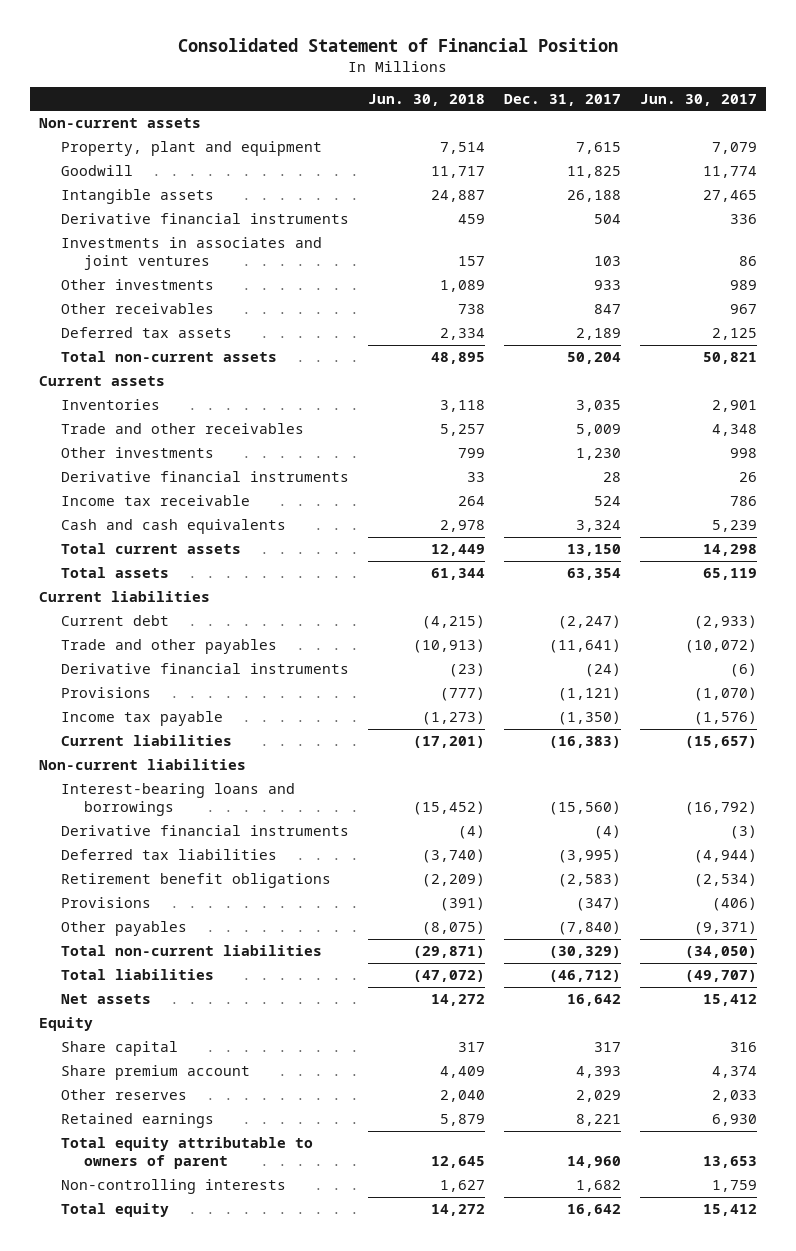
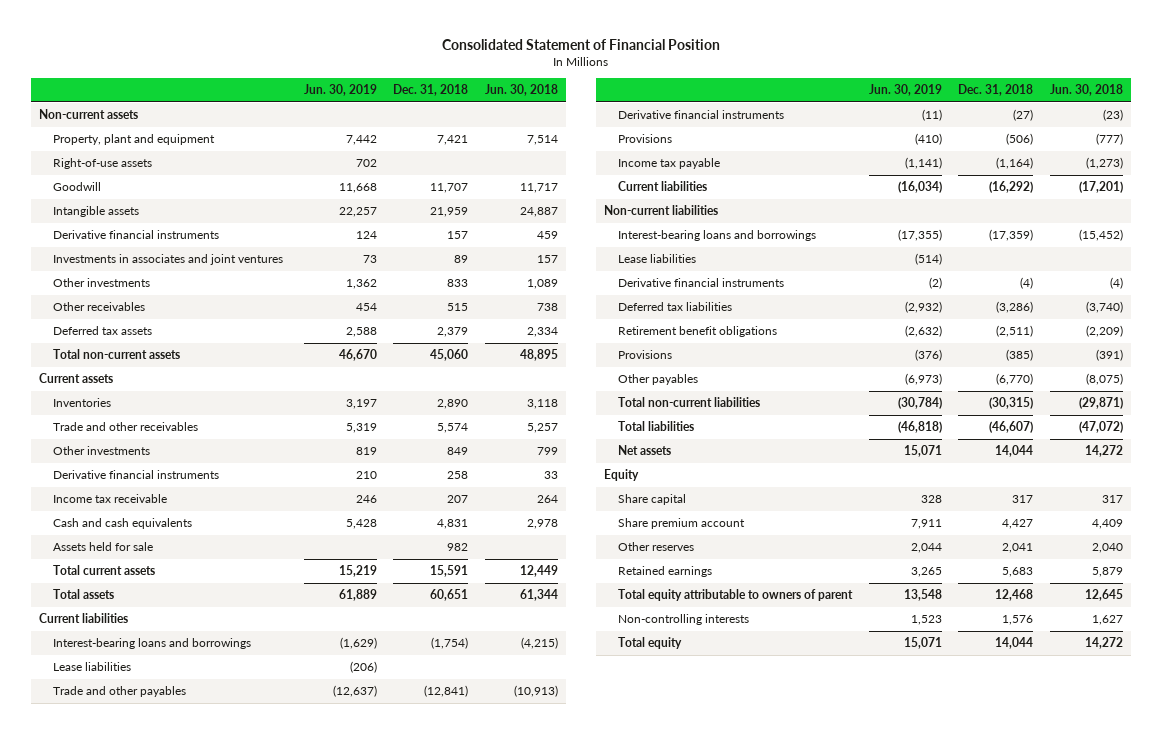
[503,93,621,106] Dec. 31, 2017 -> none
[639,93,757,106] Jun. 30, 2017 -> none
none -> [303,84,377,97] Jun. 30, 2019
none -> [393,84,469,97] Dec. 31, 2018
none -> [53,158,153,170] Right-of-use assets
none -> [53,542,154,552] Assets held for sale
[61,615,170,627] Current debt -> [53,638,252,650] Interest-bearing loans and borrowings
none -> [53,662,132,672] Lease liabilities
none -> [618,254,697,264] Lease liabilities

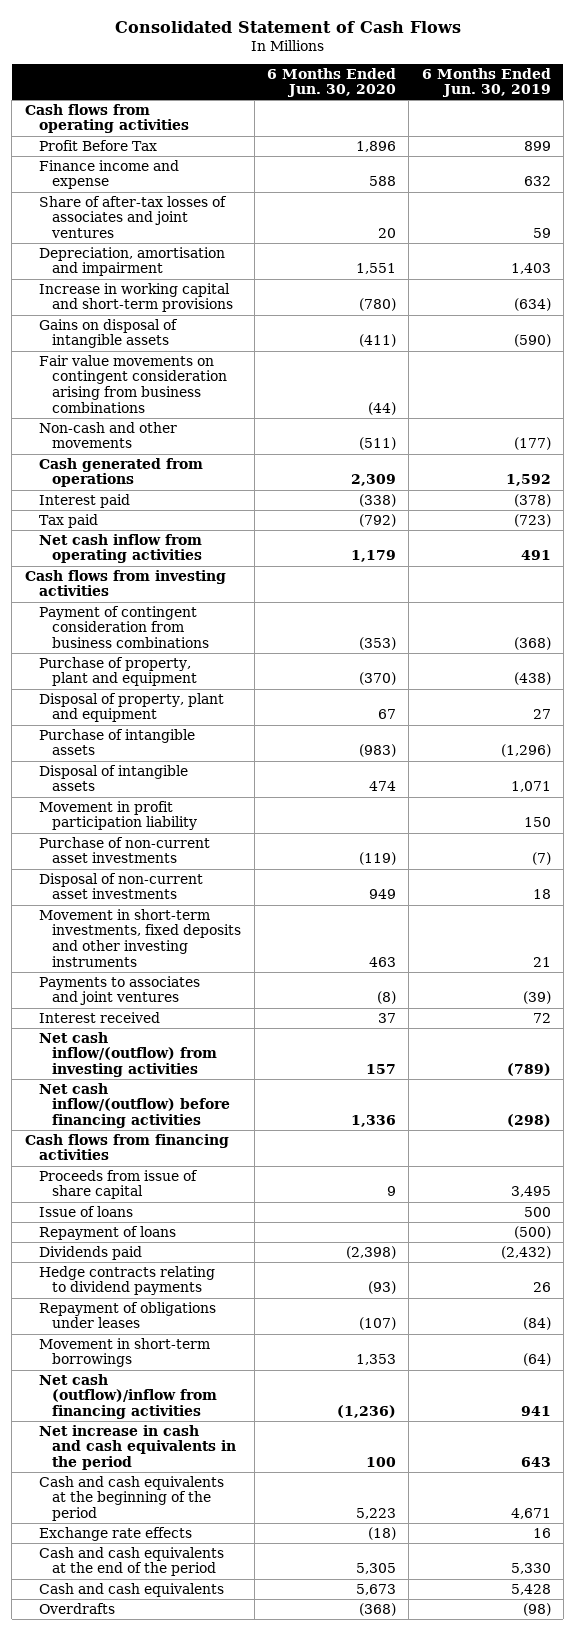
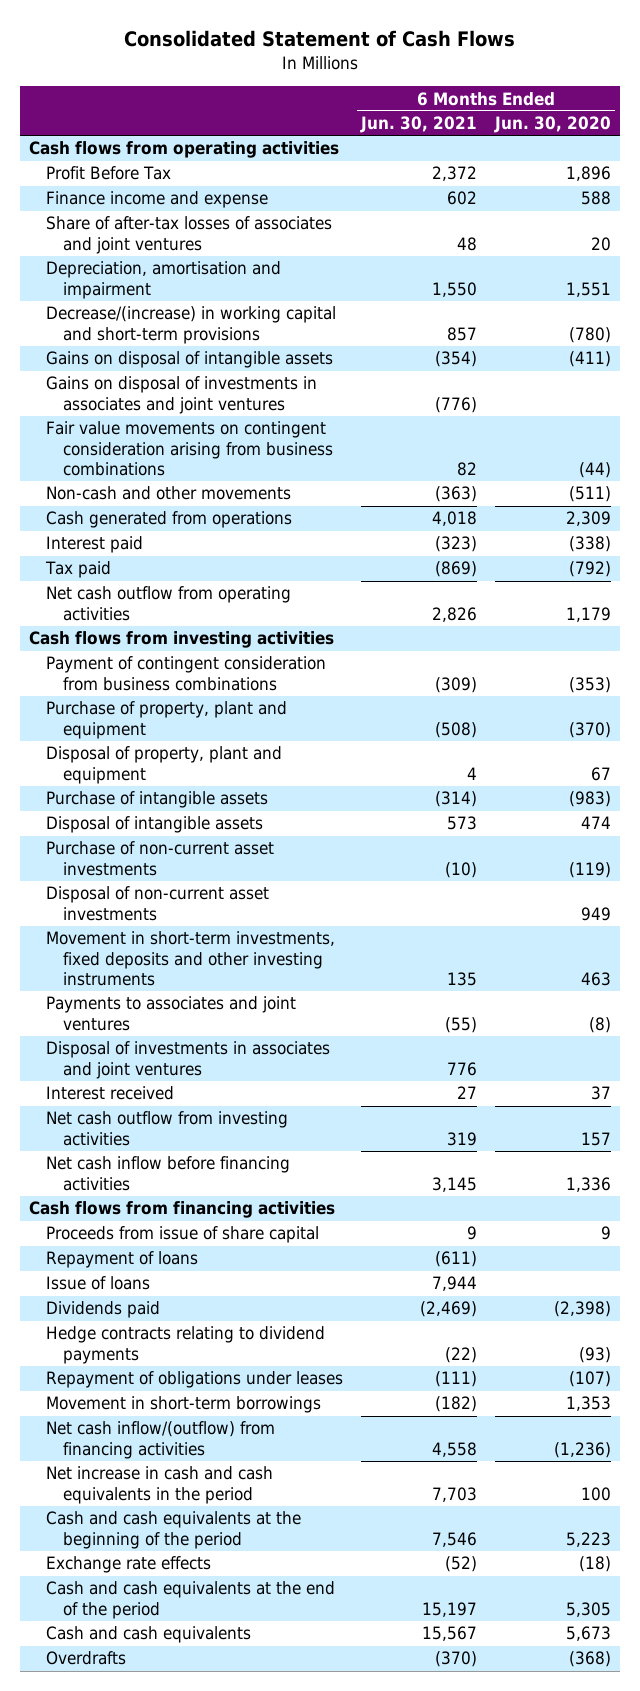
[421,67,551,98] 6 Months Ended Jun. 30, 2019 -> none
none -> [360,116,478,134] Jun. 30, 2021
[38,282,234,313] Increase in working capital and short-term provisions -> [46,306,337,344] Decrease/(increase) in working capital and short-term provisions
none -> [46,376,318,414] Gains on disposal of investments in associates and joint ventures
[38,533,203,564] Net cash inflow from operating activities -> [46,586,292,621] Net cash outflow from operating activities
[38,800,198,831] Movement in profit participation liability -> none
none -> [46,1041,331,1079] Disposal of investments in associates and joint ventures
[38,1031,218,1078] Net cash inflow/(outflow) from investing activities -> [46,1111,289,1146] Net cash outflow from investing activities
[38,1082,231,1129] Net cash inflow/(outflow) before financing activities -> [46,1156,291,1191] Net cash inflow before financing activities
[38,1205,133,1217] Issue of loans -> [46,1276,151,1291] Issue of loans
[38,1373,218,1420] Net cash (outflow)/inflow from financing activities -> [46,1421,276,1459] Net cash inflow/(outflow) from financing activities

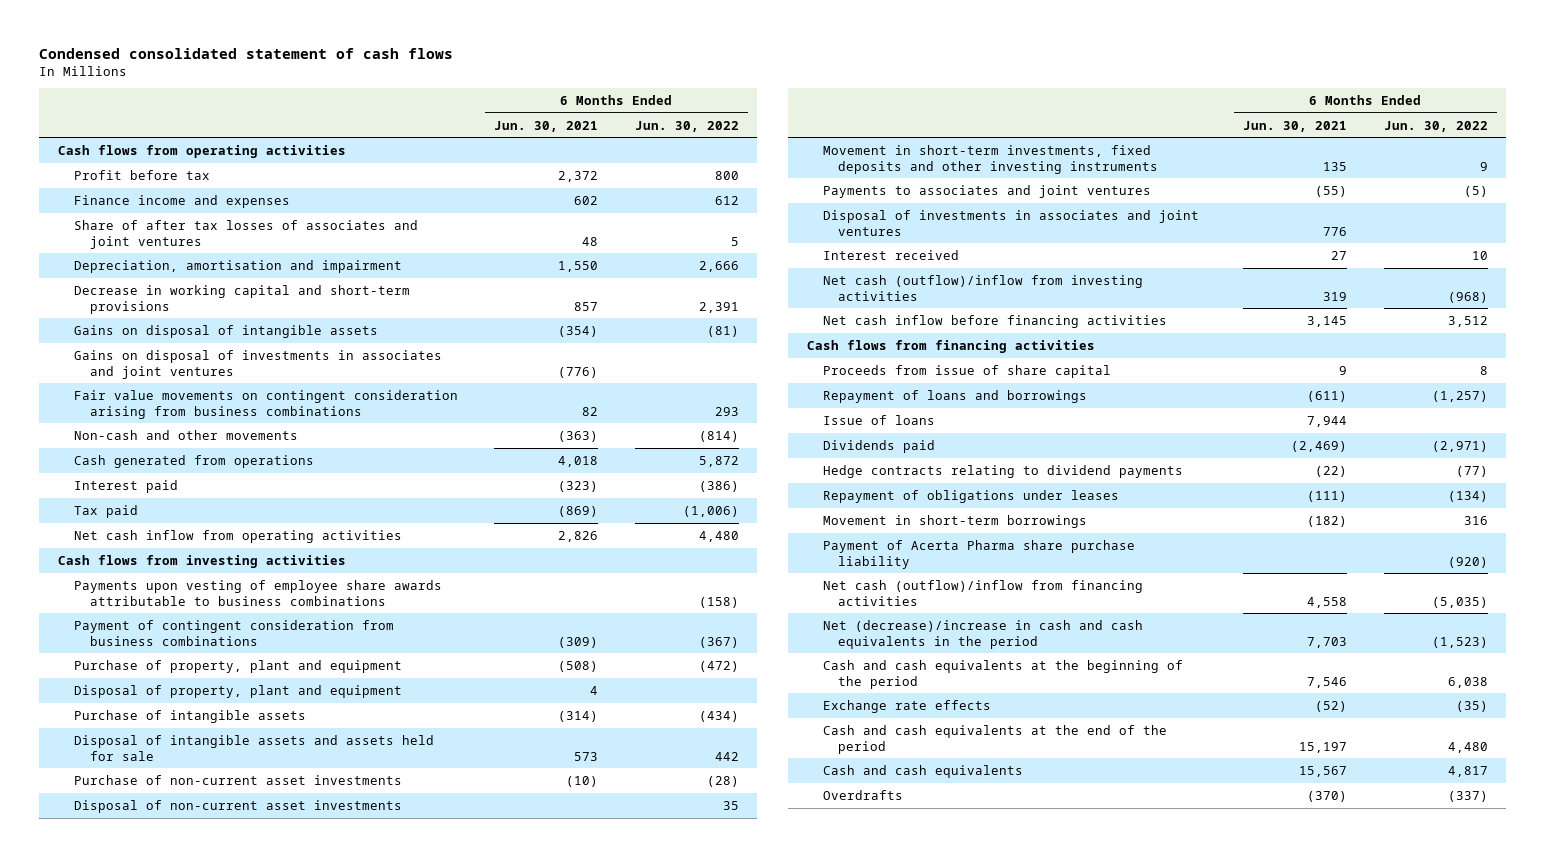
[124,30,516,48] Consolidated Statement of Cash Flows -> [39,47,454,59] Condensed consolidated statement of cash flows
[493,116,611,134] Jun. 30, 2020 -> none
none -> [634,120,739,132] Jun. 30, 2022
[46,166,172,181] Profit Before Tax -> [73,169,210,180] Profit before tax
[46,191,269,209] Finance income and expense -> [73,194,290,208] Finance income and expenses
[46,216,333,254] Share of after-tax losses of associates and joint ventures -> [73,219,418,249] Share of after tax losses of associates and joint ventures
[46,306,337,344] Decrease/(increase) in working capital and short-term provisions -> [73,284,410,314] Decrease in working capital and short-term provisions
[46,586,292,621] Net cash outflow from operating activities -> [73,529,402,543] Net cash inflow from operating activities
none -> [73,579,442,606] Payments upon vesting of employee share awards attributable to business combinations
[46,816,264,834] Disposal of intangible assets -> [73,734,434,761] Disposal of intangible assets and assets held for sale
[46,1111,289,1146] Net cash outflow from investing activities -> [822,274,1143,301] Net cash (outflow)/inflow from investing activities
[46,1251,199,1269] Repayment of loans -> [822,389,1087,403] Repayment of loans and borrowings
none -> [822,539,1135,569] Payment of Acerta Pharma share purchase liability
[46,1421,276,1459] Net cash inflow/(outflow) from financing activities -> [822,579,1143,606] Net cash (outflow)/inflow from financing activities
[46,1466,274,1504] Net increase in cash and cash equivalents in the period -> [822,619,1143,649] Net (decrease)/increase in cash and cash equivalents in the period

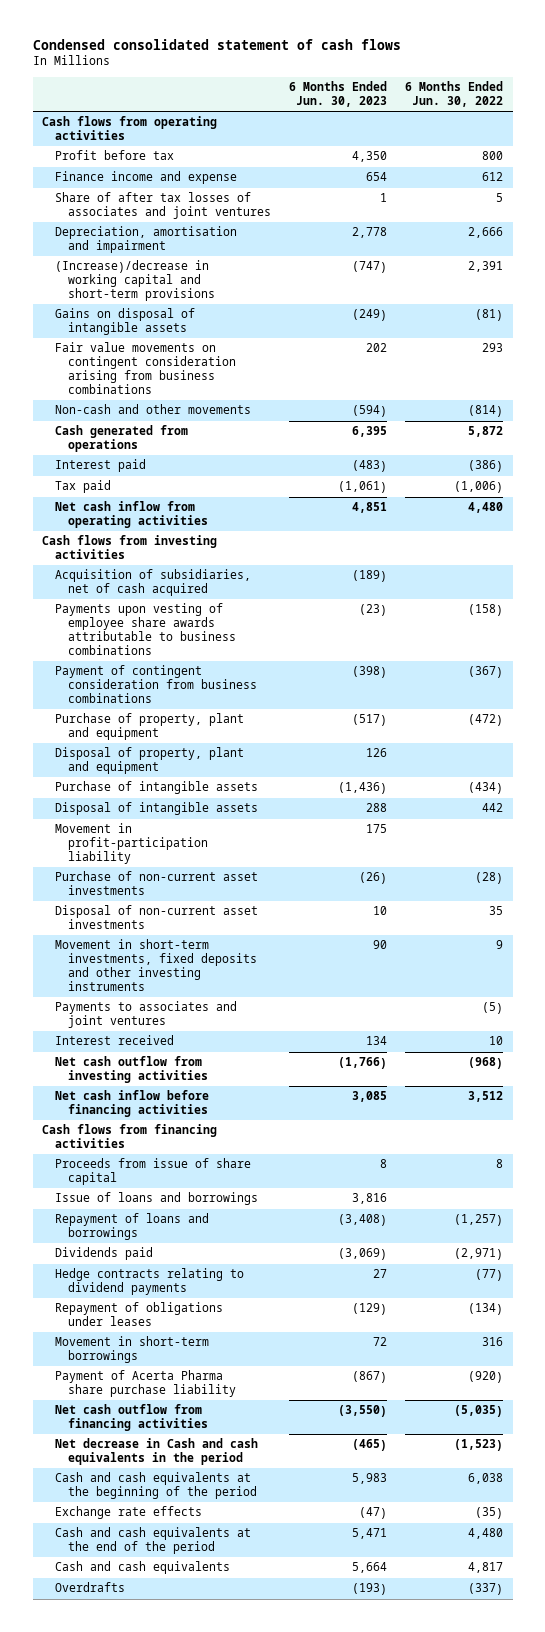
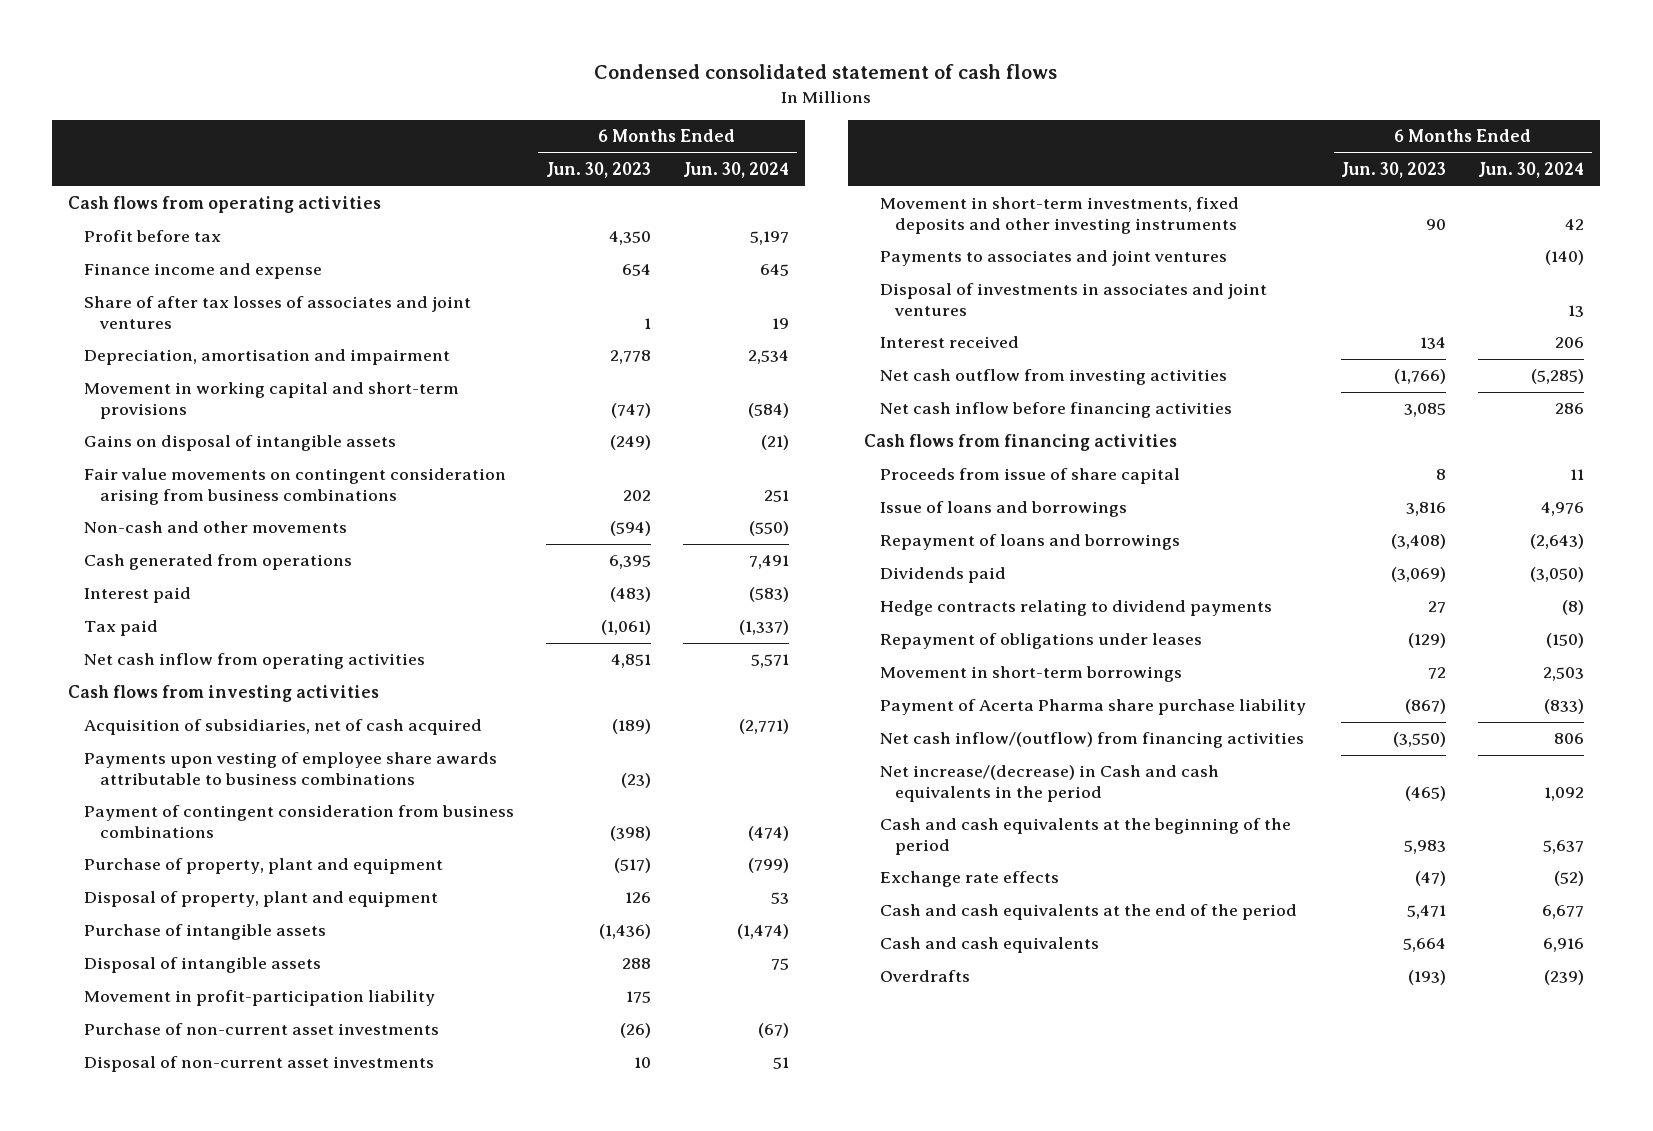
[405,80,504,107] 6 Months Ended Jun. 30, 2022 -> none
none -> [682,162,789,179] Jun. 30, 2024
[54,260,215,302] (Increase)/decrease in working capital and short-term provisions -> [84,382,460,419] Movement in working capital and short-term provisions
none -> [879,283,1267,316] Disposal of investments in associates and joint ventures
[54,1404,208,1432] Net cash outflow from financing activities -> [879,732,1304,749] Net cash inflow/(outflow) from financing activities
[54,1438,258,1466] Net decrease in Cash and cash equivalents in the period -> [879,765,1219,802] Net increase/(decrease) in Cash and cash equivalents in the period

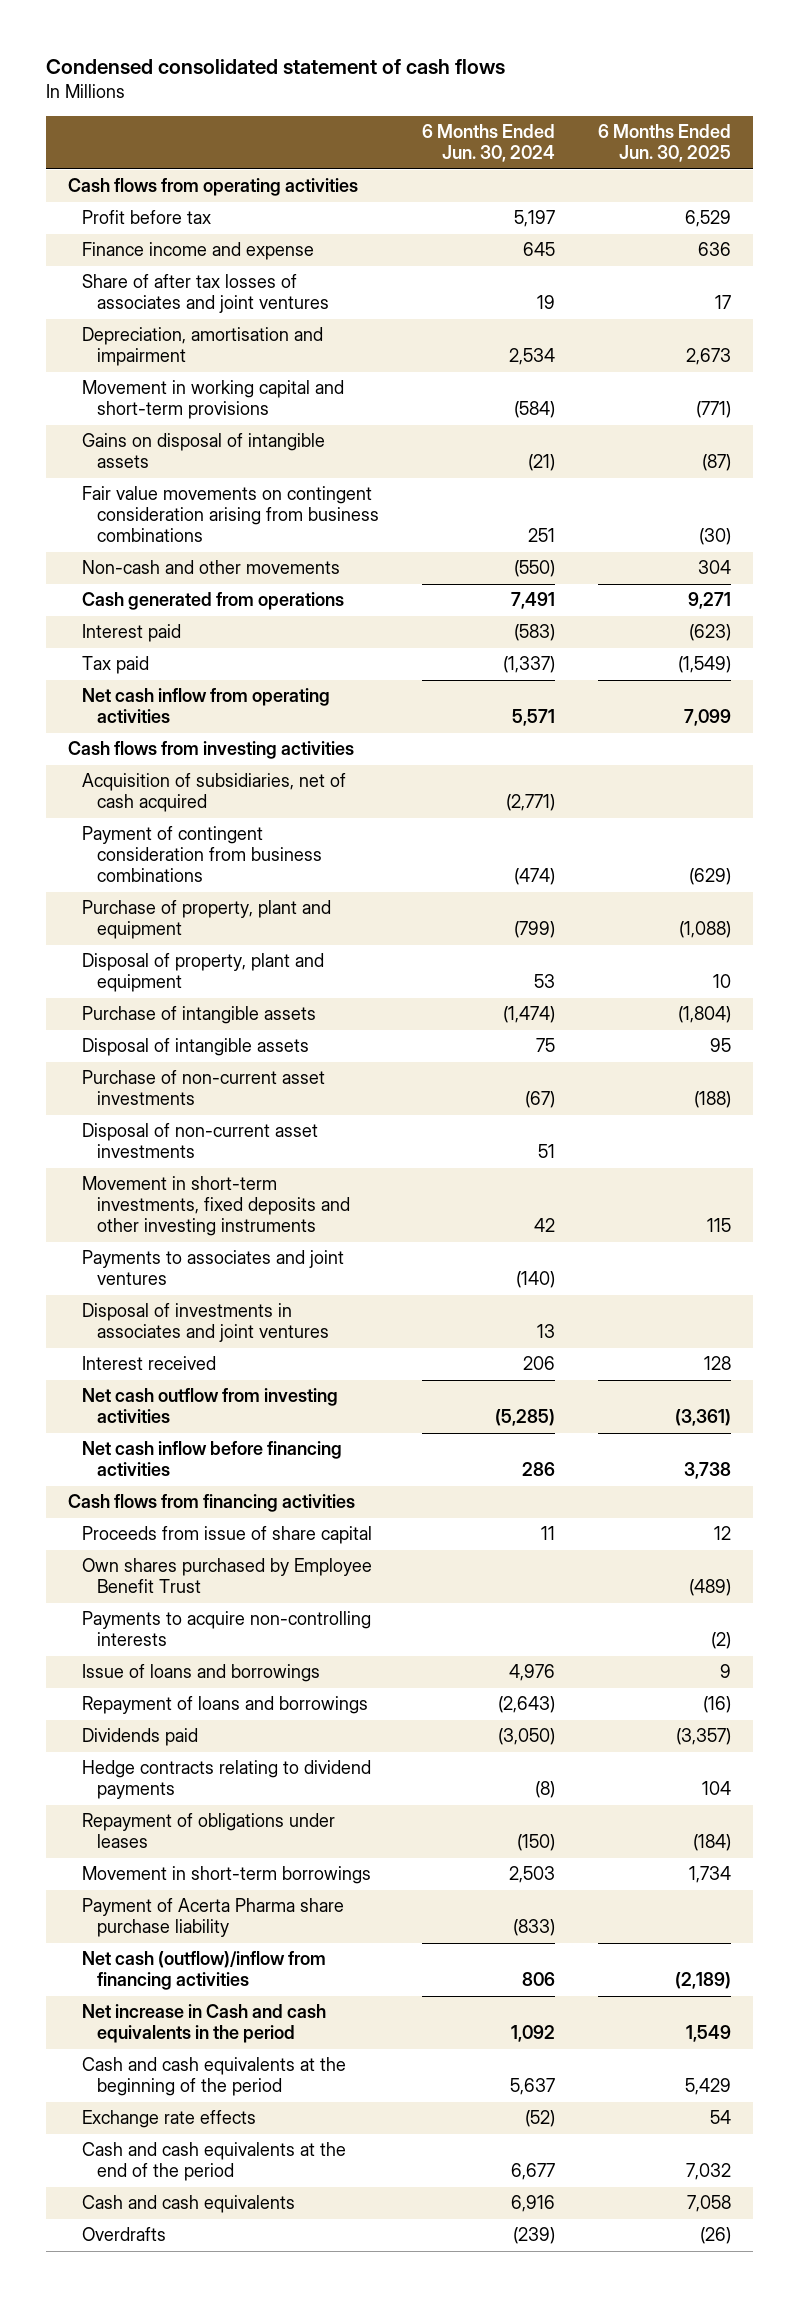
[546,162,652,179] Jun. 30, 2023 -> none
none -> [598,124,732,163] 6 Months Ended Jun. 30, 2025
[84,752,498,785] Payments upon vesting of employee share awards attributable to business combinations -> none
[84,990,436,1007] Movement in profit-participation liability -> none
none -> [82,1558,373,1594] Own shares purchased by Employee Benefit Trust
none -> [82,1611,372,1647] Payments to acquire non-controlling interests
[879,732,1304,749] Net cash inflow/(outflow) from financing activities -> [82,1951,327,1991] Net cash (outflow)/inflow from financing activities
[879,765,1219,802] Net increase/(decrease) in Cash and cash equivalents in the period -> [82,2004,327,2044] Net increase in Cash and cash equivalents in the period

